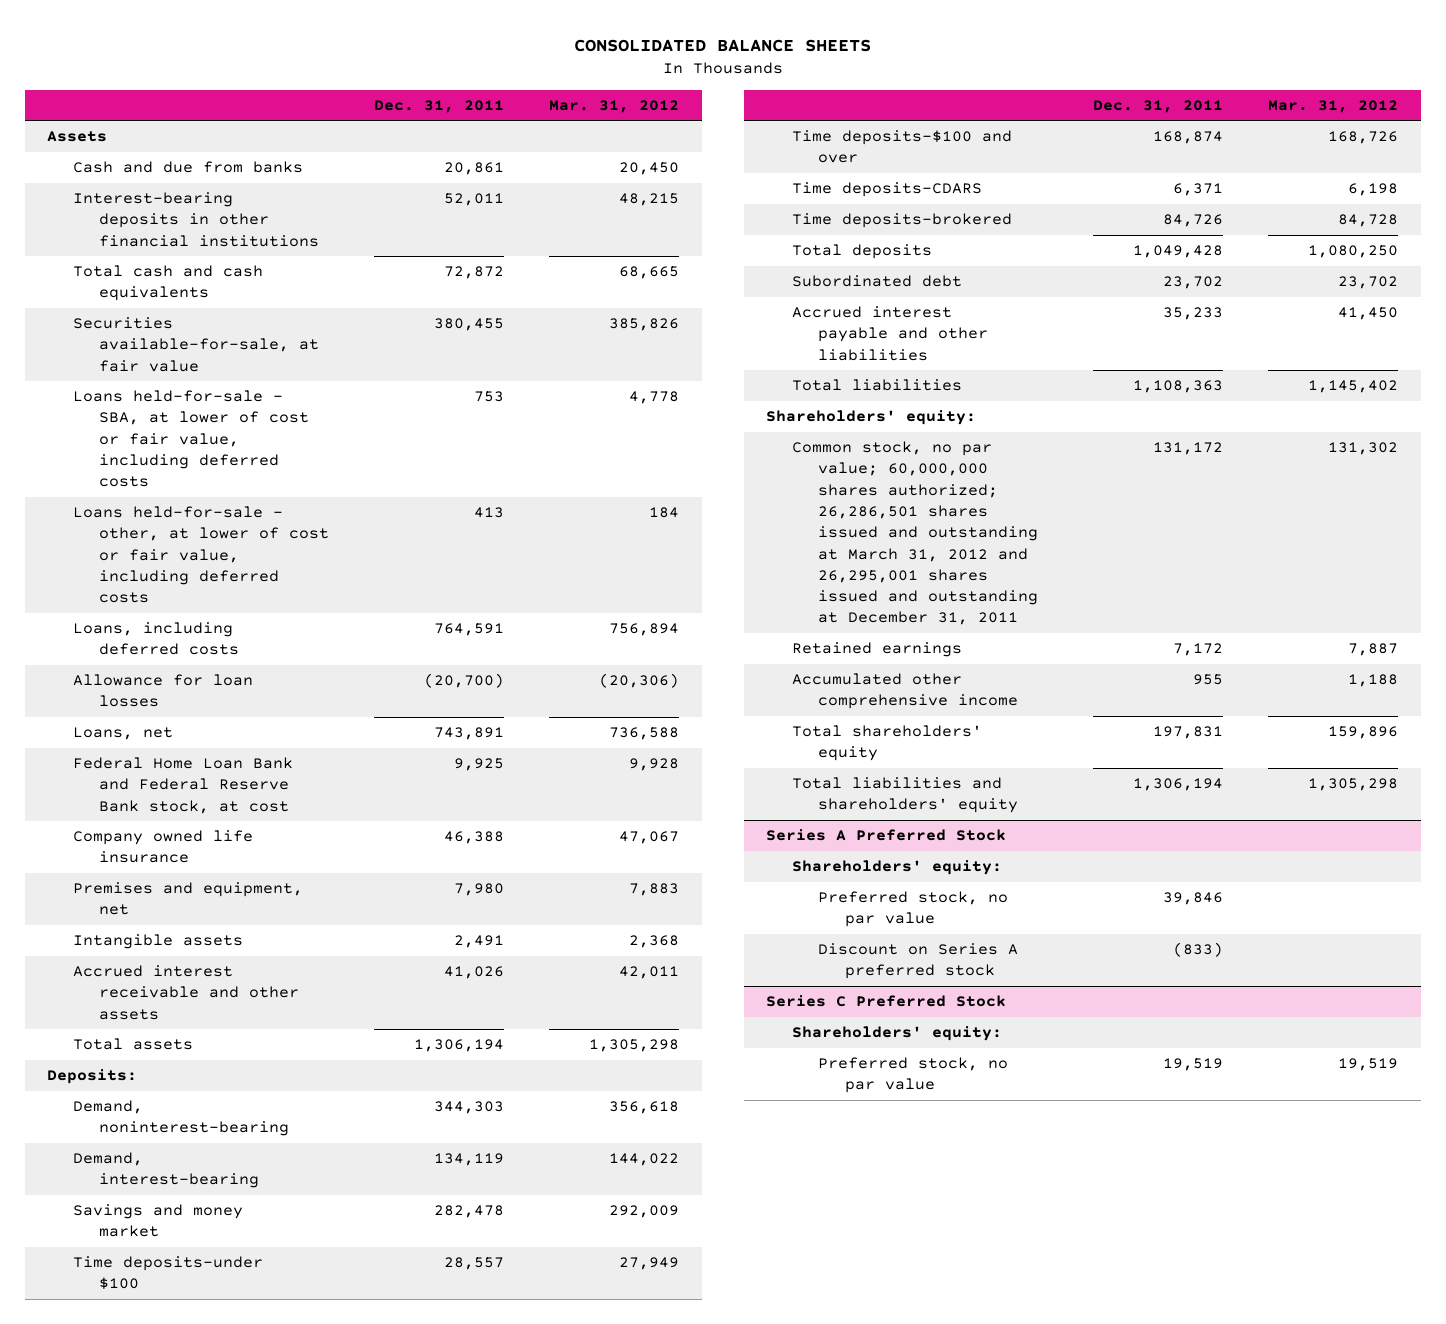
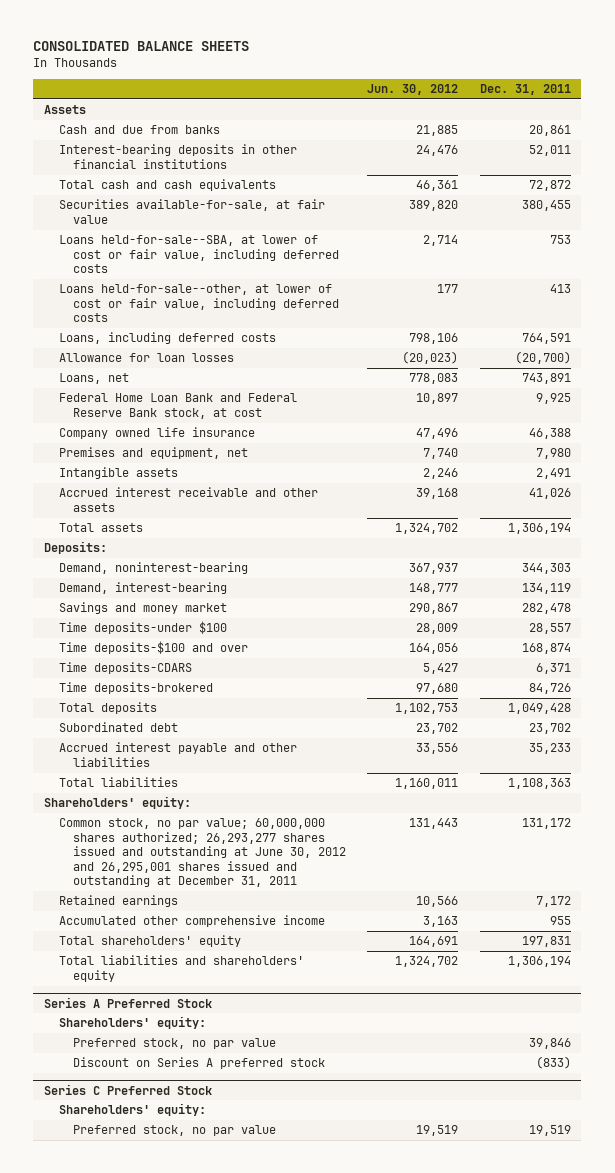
[549,100,680,114] Mar. 31, 2012 -> none
none -> [367,84,459,96] Jun. 30, 2012
[73,390,310,488] Loans held-for-sale - SBA, at lower of cost or fair value, including deferred costs -> [58,235,340,274] Loans held-for-sale--SBA, at lower of cost or fair value, including deferred costs
[73,506,330,604] Loans held-for-sale - other, at lower of cost or fair value, including deferred costs -> [58,284,340,323] Loans held-for-sale--other, at lower of cost or fair value, including deferred costs
[792,441,1039,626] Common stock, no par value; 60,000,000 shares authorized; 26,286,501 shares issued and outstanding at March 31, 2012 and 26,295,001 shares issued and outstanding at December 31, 2011 -> [58,818,347,888] Common stock, no par value; 60,000,000 shares authorized; 26,293,277 shares issued and outstanding at June 30, 2012 and 26,295,001 shares issued and outstanding at December 31, 2011

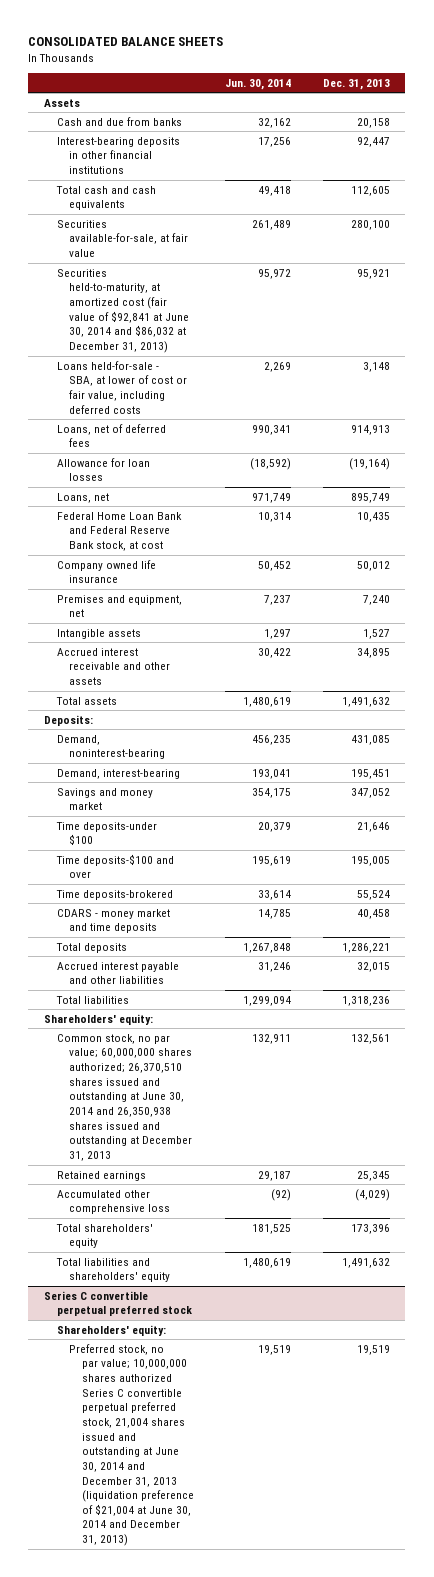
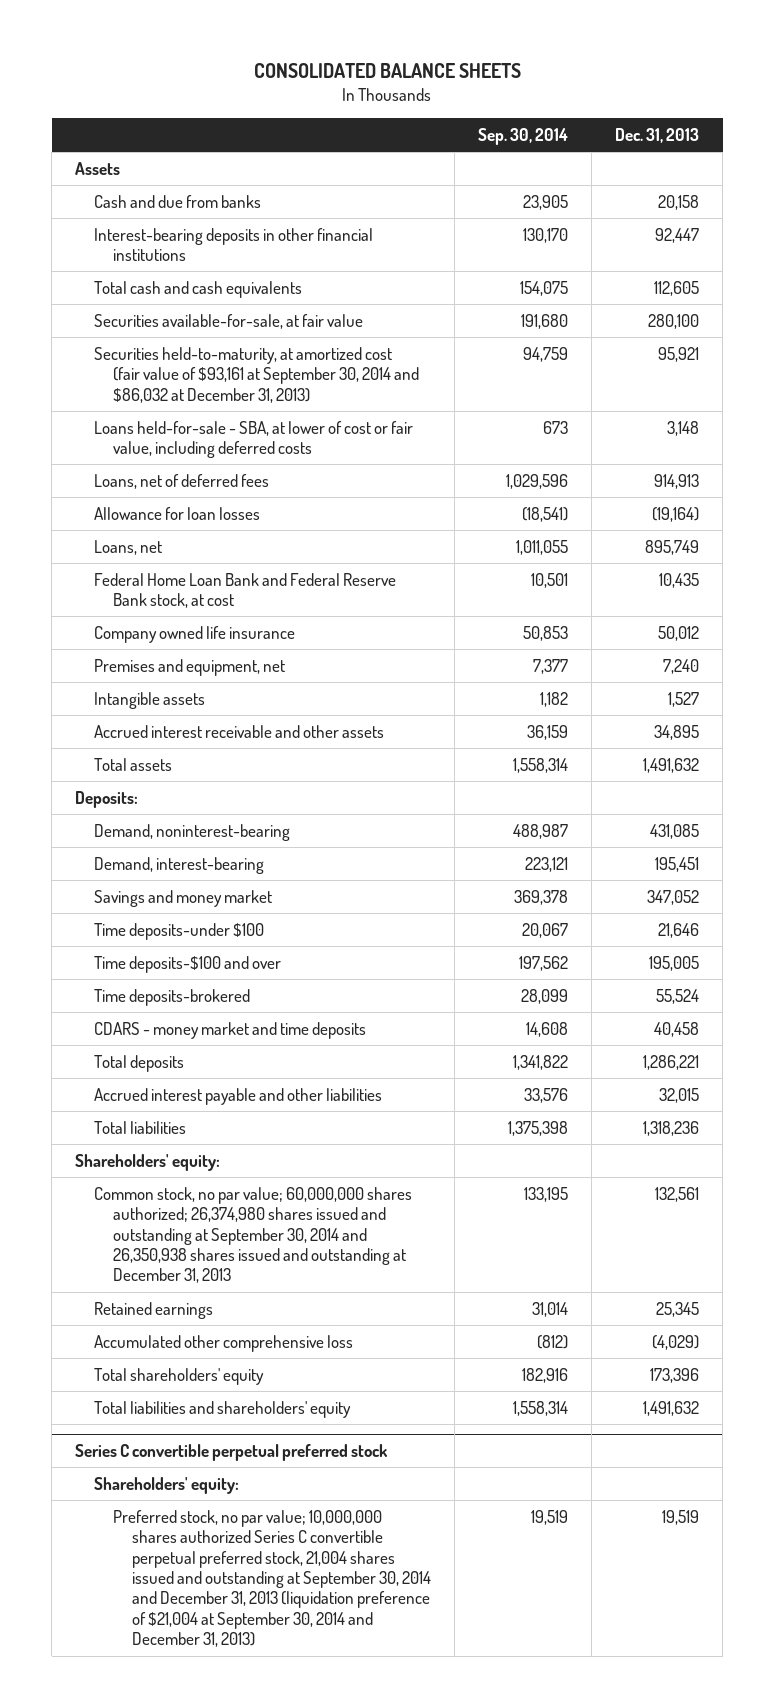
[225,78,292,90] Jun. 30, 2014 -> none
none -> [478,127,569,145] Sep. 30, 2014
[56,268,190,353] Securities held-to-maturity, at amortized cost (fair value of $92,841 at June 30, 2014 and $86,032 at December 31, 2013) -> [94,346,420,403] Securities held-to-maturity, at amortized cost (fair value of $93,161 at September 30, 2014 and $86,032 at December 31, 2013)
[56,1033,193,1161] Common stock, no par value; 60,000,000 shares authorized; 26,370,510 shares issued and outstanding at June 30, 2014 and 26,350,938 shares issued and outstanding at December 31, 2013 -> [94,1186,413,1284] Common stock, no par value; 60,000,000 shares authorized; 26,374,980 shares issued and outstanding at September 30, 2014 and 26,350,938 shares issued and outstanding at December 31, 2013
[69,1343,194,1547] Preferred stock, no par value; 10,000,000 shares authorized Series C convertible perpetual preferred stock, 21,004 shares issued and outstanding at June 30, 2014 and December 31, 2013 (liquidation preference of $21,004 at June 30, 2014 and December 31, 2013) -> [113,1509,432,1648] Preferred stock, no par value; 10,000,000 shares authorized Series C convertible perpetual preferred stock, 21,004 shares issued and outstanding at September 30, 2014 and December 31, 2013 (liquidation preference of $21,004 at September 30, 2014 and December 31, 2013)

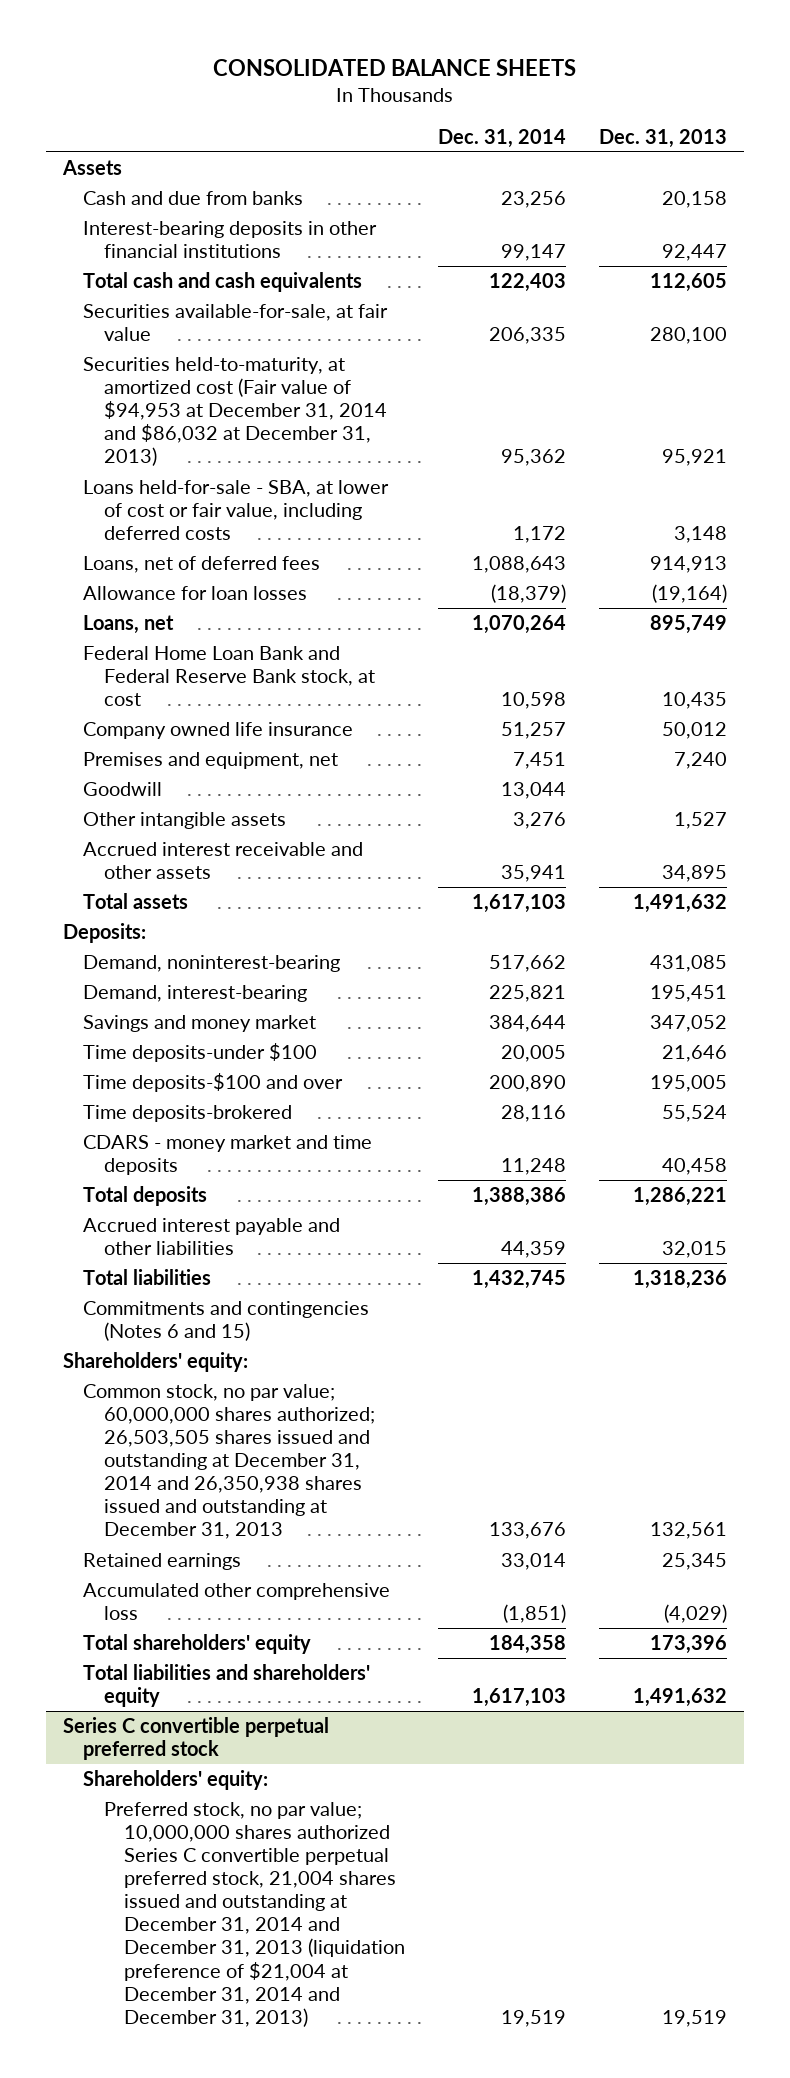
[478,127,569,145] Sep. 30, 2014 -> none
none -> [438,128,567,148] Dec. 31, 2014
[94,346,420,403] Securities held-to-maturity, at amortized cost (fair value of $93,161 at September 30, 2014 and $86,032 at December 31, 2013) -> [83,357,387,467] Securities held-to-maturity, at amortized cost (Fair value of $94,953 at December 31, 2014 and $86,032 at December 31, 2013)
none -> [83,782,163,797] Goodwill
[94,691,206,709] Intangible assets -> [83,812,287,830] Other intangible assets
none -> [83,1301,370,1342] Commitments and contingencies (Notes 6 and 15)
[94,1186,413,1284] Common stock, no par value; 60,000,000 shares authorized; 26,374,980 shares issued and outstanding at September 30, 2014 and 26,350,938 shares issued and outstanding at December 31, 2013 -> [83,1384,375,1540] Common stock, no par value; 60,000,000 shares authorized; 26,503,505 shares issued and outstanding at December 31, 2014 and 26,350,938 shares issued and outstanding at December 31, 2013
[113,1509,432,1648] Preferred stock, no par value; 10,000,000 shares authorized Series C convertible perpetual preferred stock, 21,004 shares issued and outstanding at September 30, 2014 and December 31, 2013 (liquidation preference of $21,004 at September 30, 2014 and December 31, 2013) -> [103,1802,406,2027] Preferred stock, no par value; 10,000,000 shares authorized Series C convertible perpetual preferred stock, 21,004 shares issued and outstanding at December 31, 2014 and December 31, 2013 (liquidation preference of $21,004 at December 31, 2014 and December 31, 2013)

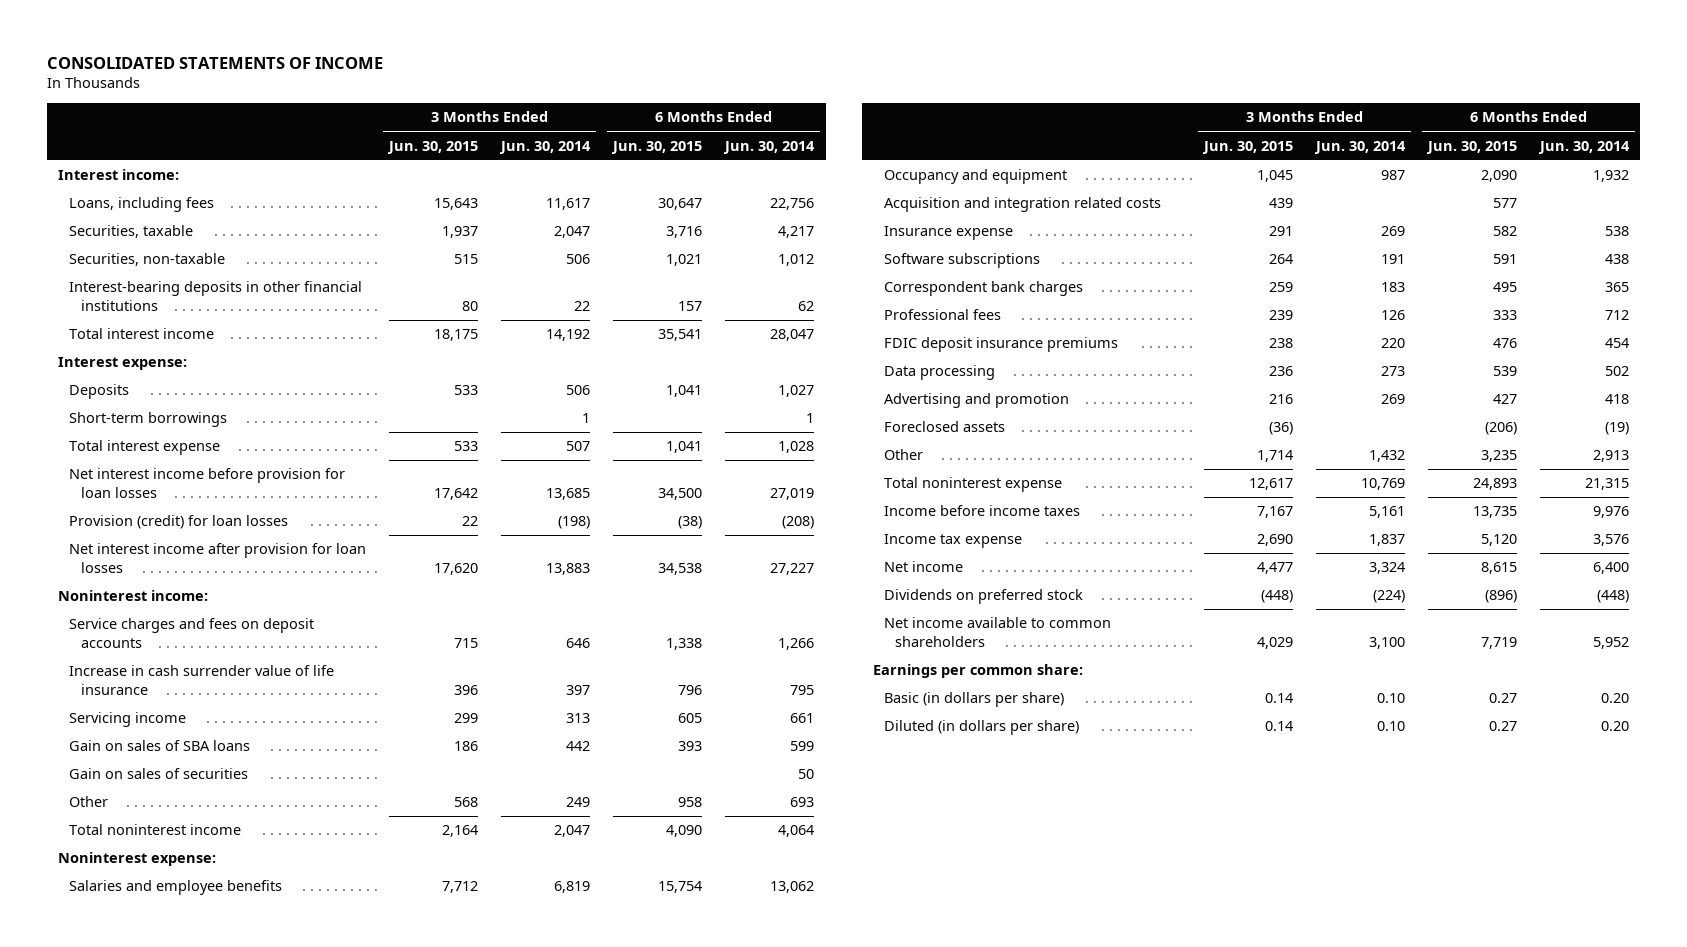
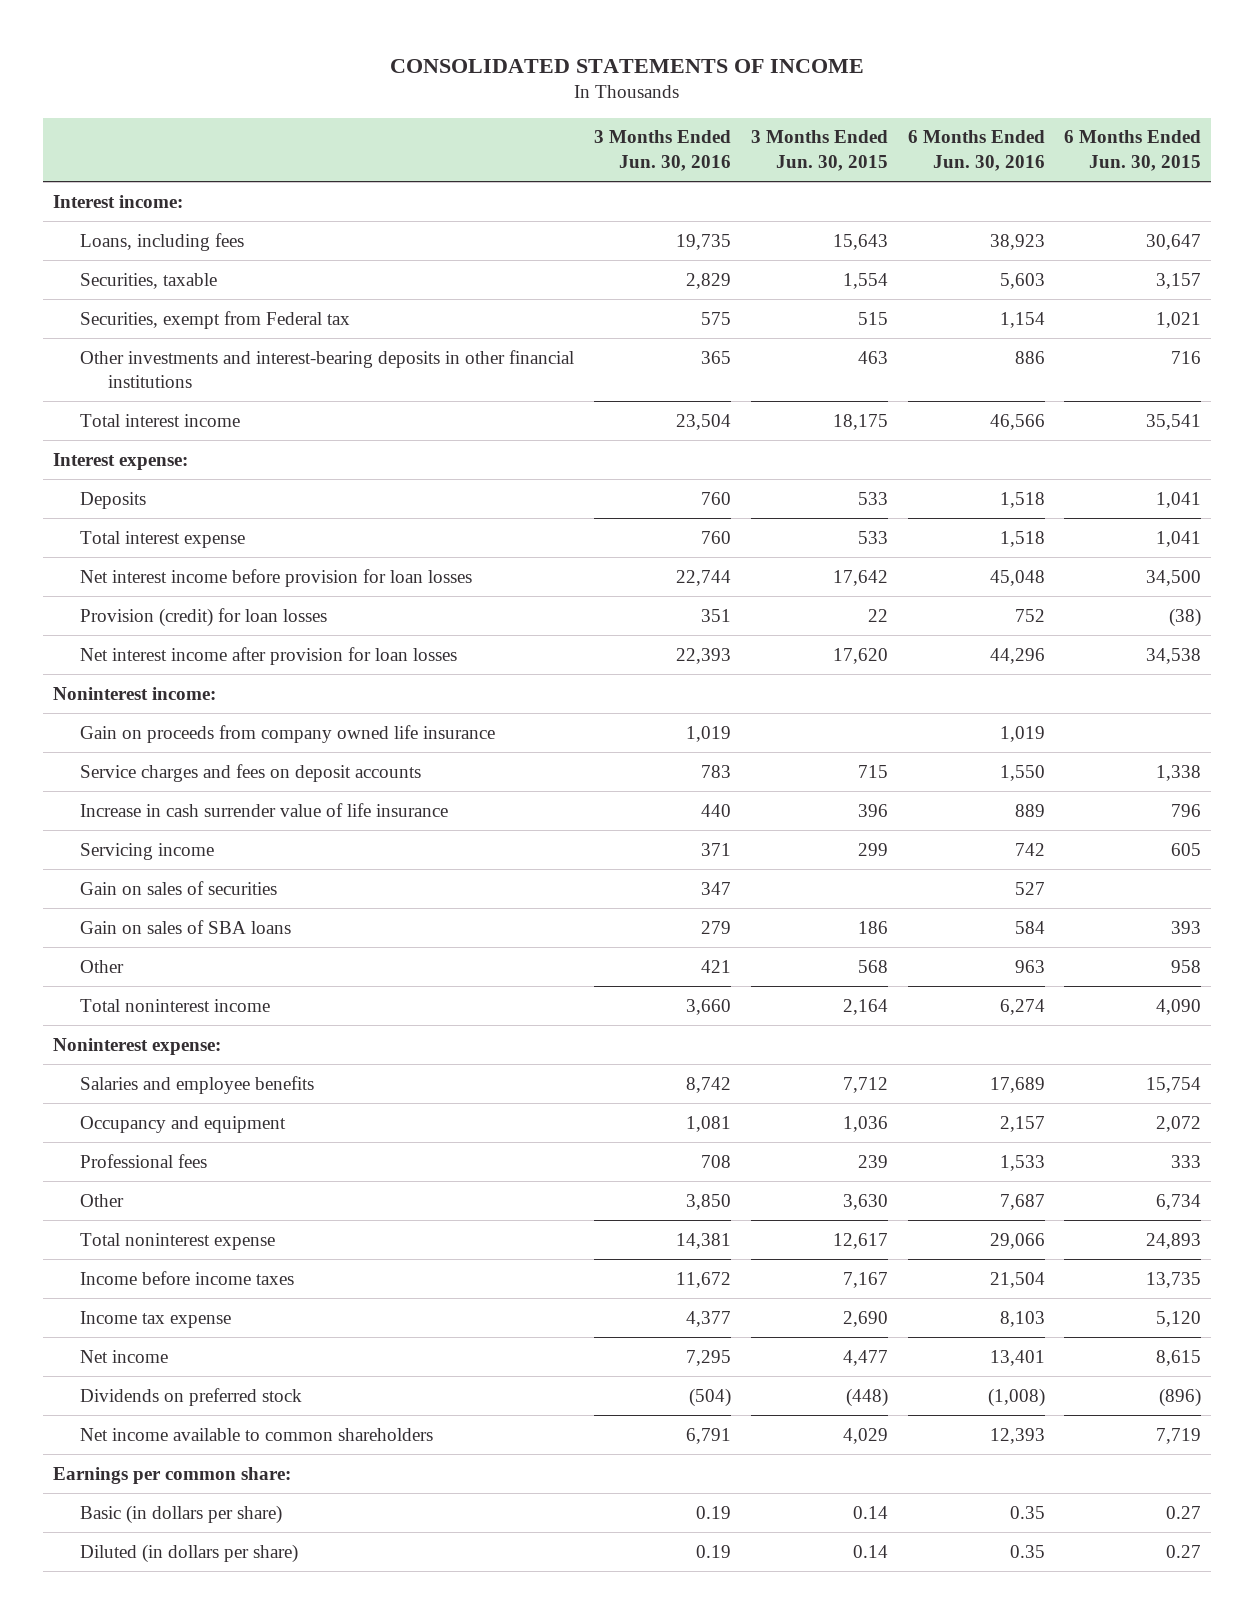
[499,140,592,154] Jun. 30, 2014 -> none
[723,140,816,154] Jun. 30, 2014 -> none
none -> [594,130,732,171] 3 Months Ended Jun. 30, 2016
none -> [907,130,1045,171] 6 Months Ended Jun. 30, 2016
[442,226,479,239] 1,937 -> [842,272,888,289] 1,554
[666,226,703,239] 3,716 -> [1156,272,1202,289] 3,157
[69,253,226,267] Securities, non-taxable -> [80,310,351,329] Securities, exempt from Federal tax
[69,281,363,311] Interest-bearing deposits in other financial institutions -> [80,349,575,389] Other investments and interest-bearing deposits in other financial institutions
[462,300,479,311] 80 -> [857,350,888,364] 463
[678,300,703,311] 157 -> [1171,350,1202,364] 716
[69,412,228,428] Short-term borrowings -> none
none -> [80,724,496,743] Gain on proceeds from company owned life insurance
[69,740,251,752] Gain on sales of SBA loans -> [80,919,292,934] Gain on sales of SBA loans
[884,197,1162,213] Acquisition and integration related costs -> none
[884,226,1014,241] Insurance expense -> none
[884,253,1041,269] Software subscriptions -> none
[884,281,1084,297] Correspondent bank charges -> none
[1257,170,1294,183] 1,045 -> [842,1115,888,1132] 1,036
[1481,170,1518,183] 2,090 -> [1156,1115,1202,1132] 2,072
[884,337,1119,353] FDIC deposit insurance premiums -> none
[884,365,996,381] Data processing -> none
[884,393,1070,409] Advertising and promotion -> none
[884,421,1006,433] Foreclosed assets -> none
[1257,450,1294,463] 1,714 -> [842,1193,888,1210] 3,630
[1481,450,1518,463] 3,235 -> [1156,1193,1202,1210] 6,734

